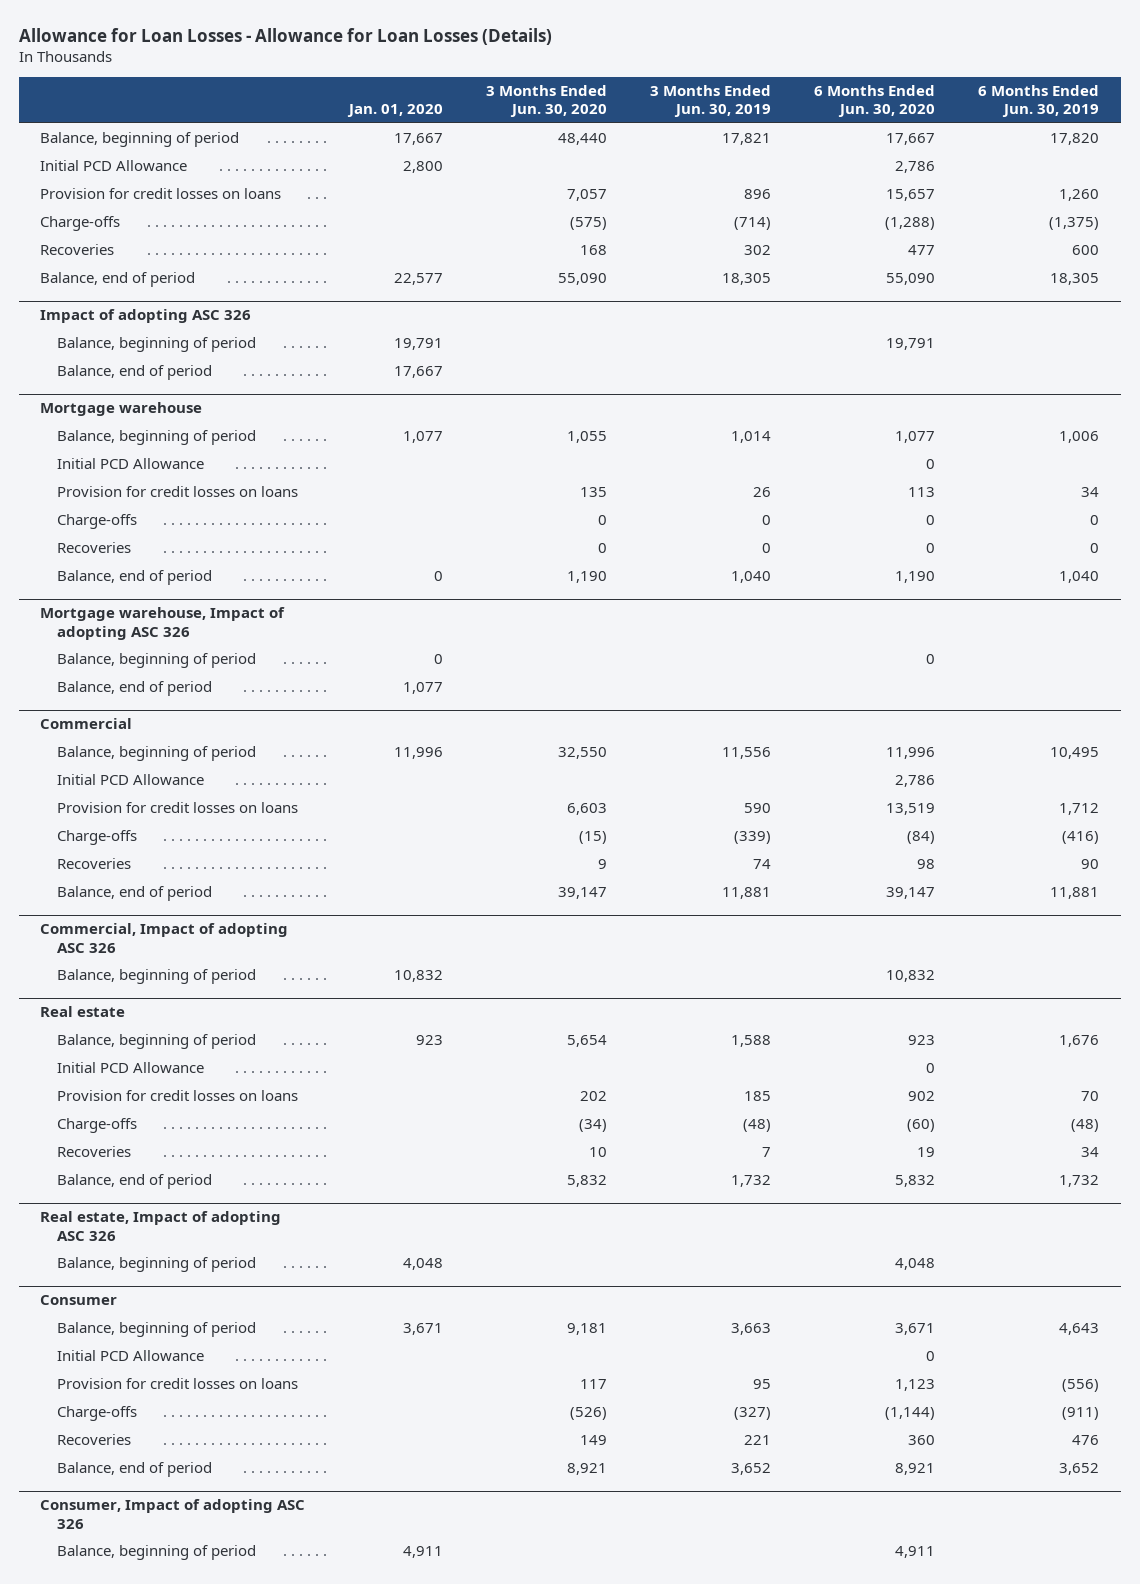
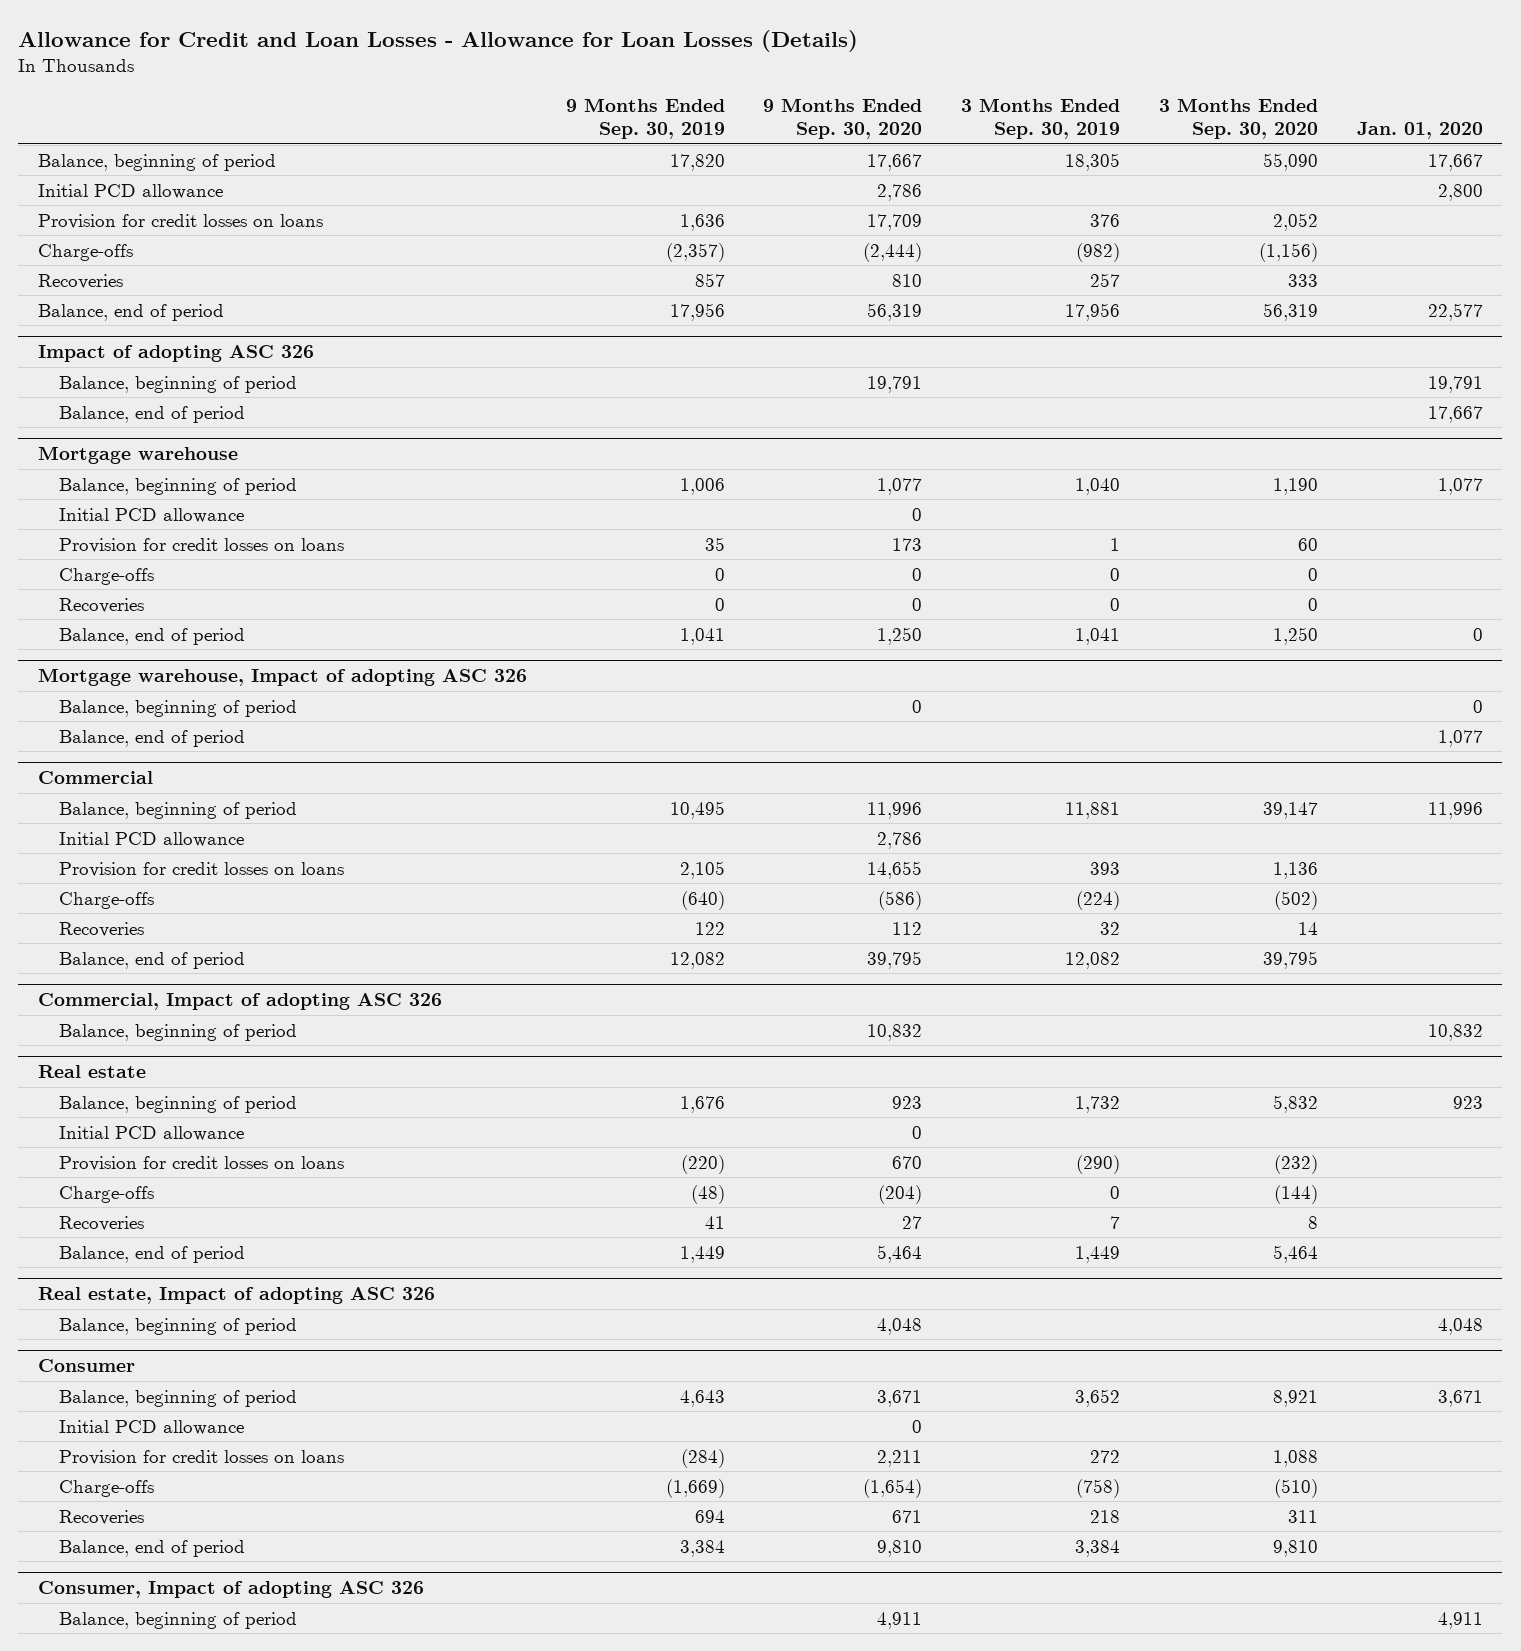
[18,27,552,45] Allowance for Loan Losses - Allowance for Loan Losses (Details) -> [18,29,859,52] Allowance for Credit and Loan Losses - Allowance for Loan Losses (Details)
[485,84,607,118] 3 Months Ended Jun. 30, 2020 -> none
[649,84,771,118] 3 Months Ended Jun. 30, 2019 -> none
[814,84,936,118] 6 Months Ended Jun. 30, 2020 -> none
[978,84,1100,118] 6 Months Ended Jun. 30, 2019 -> none
none -> [565,98,725,139] 9 Months Ended Sep. 30, 2019
none -> [763,98,923,139] 9 Months Ended Sep. 30, 2020
none -> [961,98,1121,139] 3 Months Ended Sep. 30, 2019
none -> [1159,98,1319,139] 3 Months Ended Sep. 30, 2020
[40,160,188,172] Initial PCD Allowance -> [37,183,223,199] Initial PCD allowance
[57,458,205,470] Initial PCD Allowance -> [58,507,244,523] Initial PCD allowance
[57,774,205,786] Initial PCD Allowance -> [58,831,244,847] Initial PCD allowance
[57,1062,205,1074] Initial PCD Allowance -> [58,1125,244,1141] Initial PCD allowance
[57,1350,205,1362] Initial PCD Allowance -> [58,1419,244,1435] Initial PCD allowance

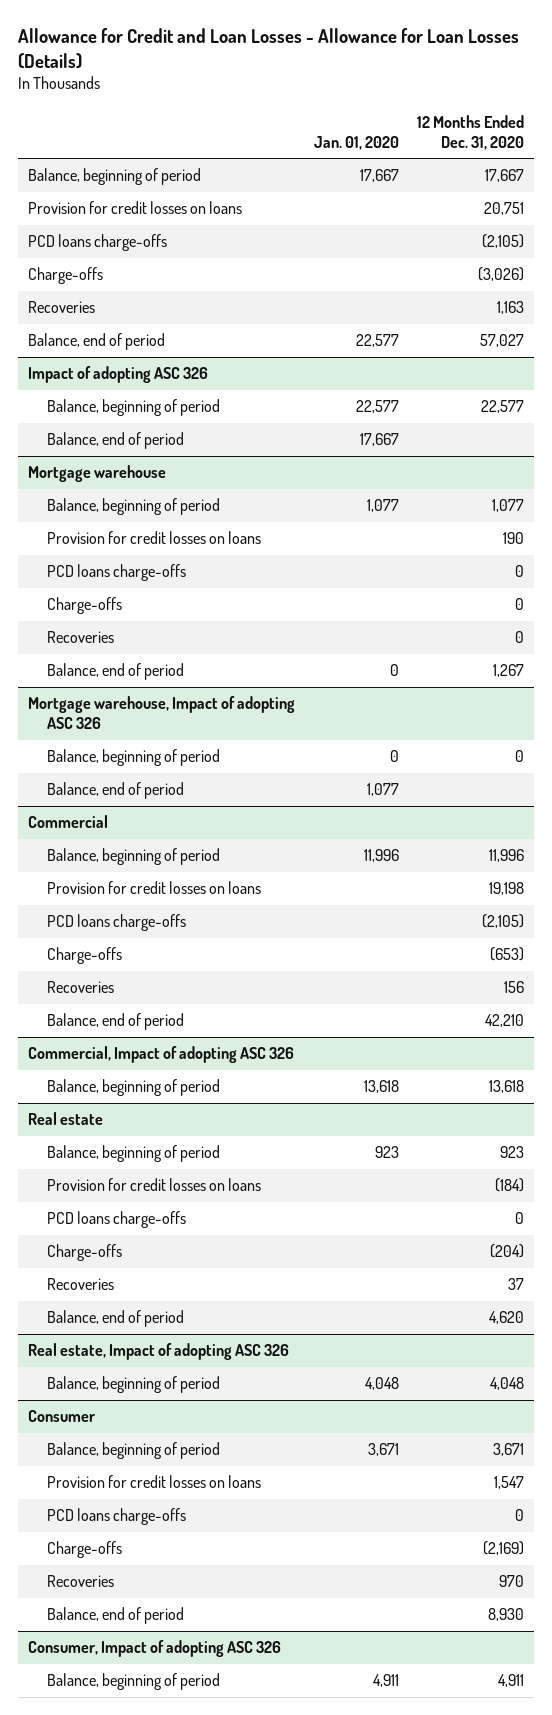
[565,98,725,139] 9 Months Ended Sep. 30, 2019 -> none
[763,98,923,139] 9 Months Ended Sep. 30, 2020 -> none
[961,98,1121,139] 3 Months Ended Sep. 30, 2019 -> none
[1159,98,1319,139] 3 Months Ended Sep. 30, 2020 -> none
none -> [417,114,525,150] 12 Months Ended Dec. 31, 2020
[37,183,223,199] Initial PCD allowance -> none
none -> [27,234,167,252] PCD loans charge-offs
[1428,375,1484,393] 19,791 -> [355,400,399,414] 22,577
[58,507,244,523] Initial PCD allowance -> none
none -> [47,564,187,582] PCD loans charge-offs
[58,831,244,847] Initial PCD allowance -> none
none -> [47,914,187,932] PCD loans charge-offs
[1428,1023,1484,1041] 10,832 -> [363,1080,399,1094] 13,618
[58,1125,244,1141] Initial PCD allowance -> none
none -> [47,1211,187,1229] PCD loans charge-offs
[58,1419,244,1435] Initial PCD allowance -> none
none -> [47,1508,187,1526] PCD loans charge-offs

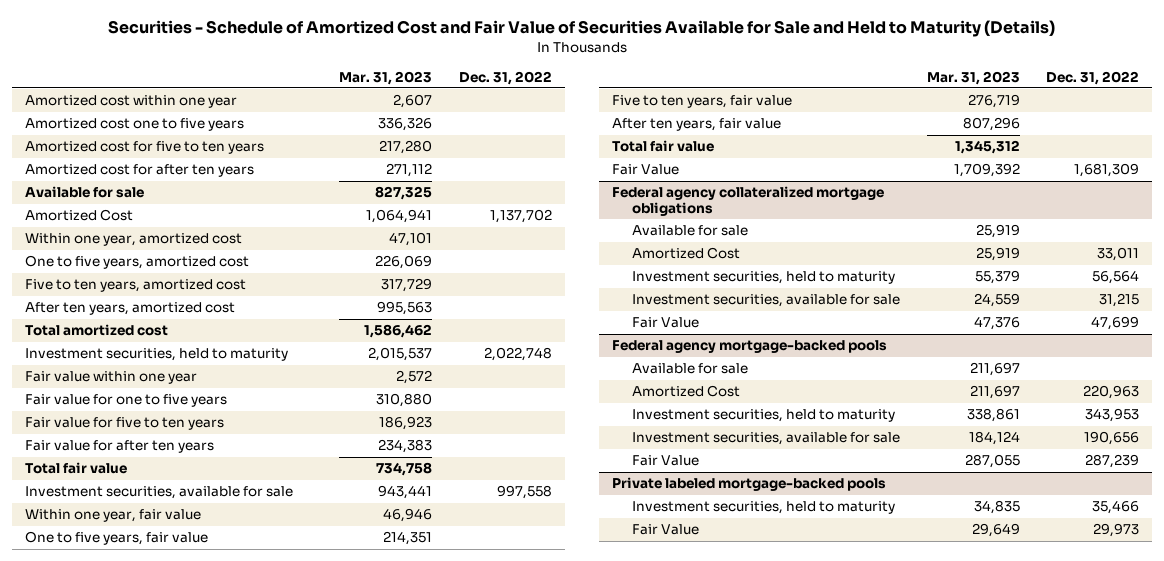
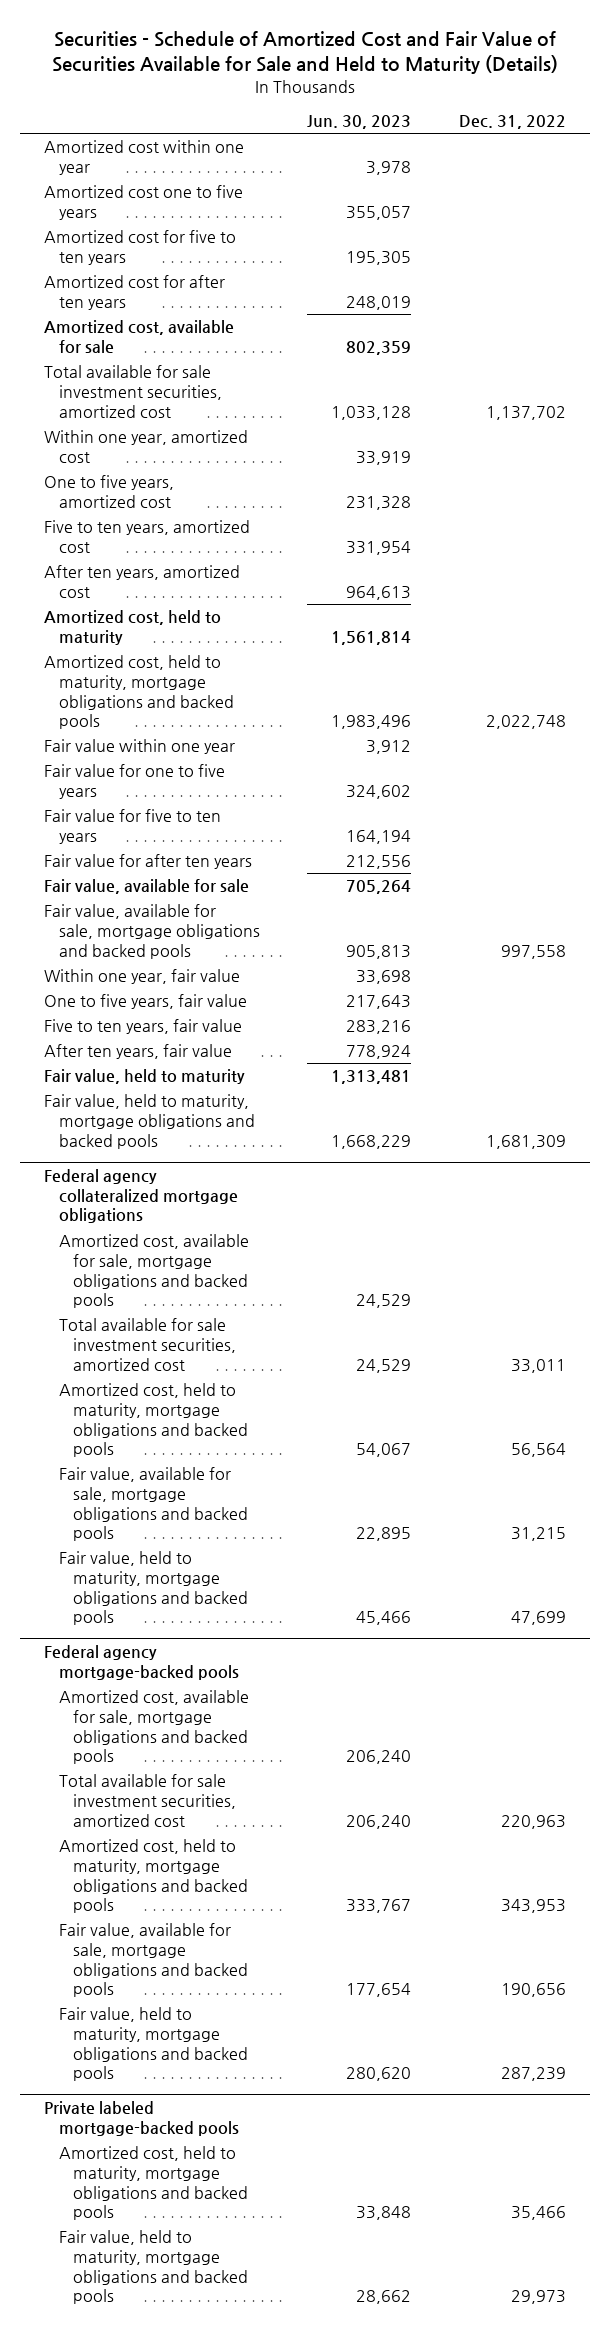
[339,70,433,85] Mar. 31, 2023 -> none
none -> [307,114,412,129] Jun. 30, 2023
[24,186,144,199] Available for sale -> [44,320,235,353] Amortized cost, available for sale
[24,209,133,222] Amortized Cost -> [44,365,222,418] Total available for sale investment securities, amortized cost
[24,324,168,337] Total amortized cost -> [44,610,222,645] Amortized cost, held to maturity
[24,348,288,362] Investment securities, held to maturity -> [44,655,234,730] Amortized cost, held to maturity, mortgage obligations and backed pools
[24,462,127,475] Total fair value -> [44,879,250,895] Fair value, available for sale
[24,486,293,500] Investment securities, available for sale -> [44,904,260,959] Fair value, available for sale, mortgage obligations and backed pools
[612,140,715,153] Total fair value -> [44,1069,246,1085] Fair value, held to maturity
[612,164,680,176] Fair Value -> [44,1094,255,1149] Fair value, held to maturity, mortgage obligations and backed pools
[632,225,749,237] Available for sale -> [58,1234,249,1309] Amortized cost, available for sale, mortgage obligations and backed pools
[632,247,741,260] Amortized Cost -> [58,1318,237,1371] Total available for sale investment securities, amortized cost
[632,271,896,285] Investment securities, held to maturity -> [58,1383,249,1458] Amortized cost, held to maturity, mortgage obligations and backed pools
[632,294,901,308] Investment securities, available for sale -> [58,1467,249,1542] Fair value, available for sale, mortgage obligations and backed pools
[632,317,700,329] Fair Value -> [58,1551,249,1626] Fair value, held to maturity, mortgage obligations and backed pools
[632,363,749,375] Available for sale -> [58,1690,249,1765] Amortized cost, available for sale, mortgage obligations and backed pools
[632,385,741,398] Amortized Cost -> [58,1774,237,1827] Total available for sale investment securities, amortized cost
[632,409,896,423] Investment securities, held to maturity -> [58,1839,249,1914] Amortized cost, held to maturity, mortgage obligations and backed pools
[632,432,901,446] Investment securities, available for sale -> [58,1923,249,1998] Fair value, available for sale, mortgage obligations and backed pools
[632,455,700,467] Fair Value -> [58,2007,249,2082] Fair value, held to maturity, mortgage obligations and backed pools
[632,501,896,515] Investment securities, held to maturity -> [58,2146,249,2221] Amortized cost, held to maturity, mortgage obligations and backed pools
[632,524,700,536] Fair Value -> [58,2230,249,2305] Fair value, held to maturity, mortgage obligations and backed pools

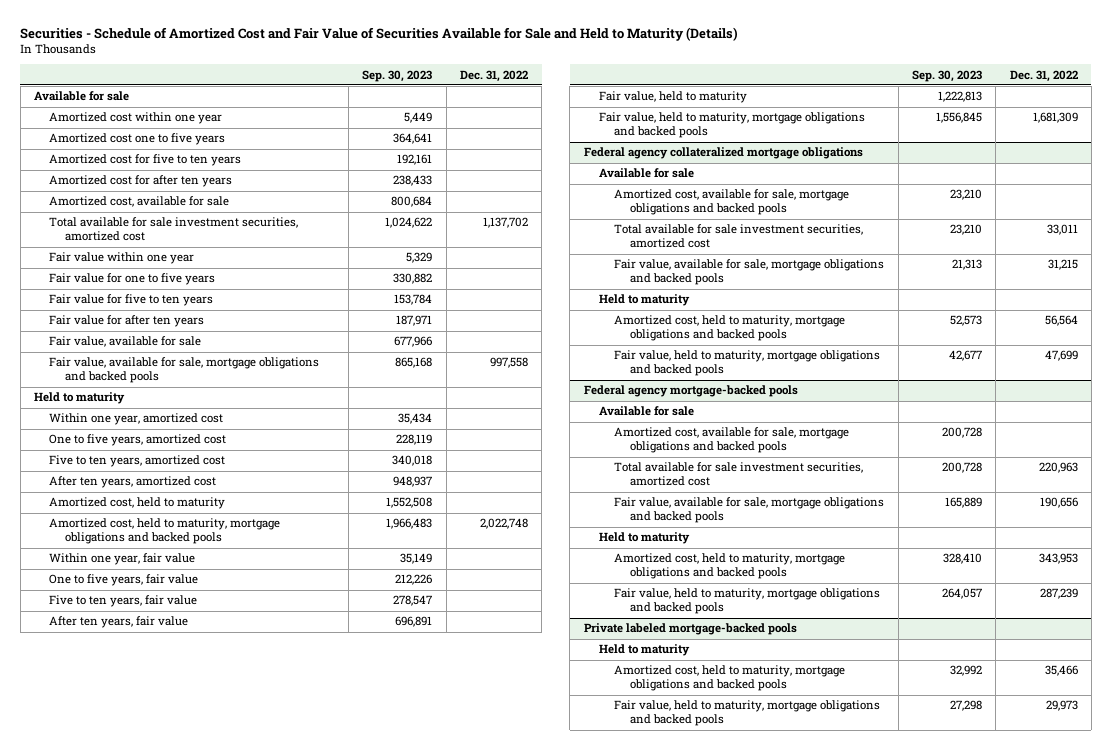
[307,114,412,129] Jun. 30, 2023 -> none
none -> [362,69,433,82] Sep. 30, 2023
none -> [33,91,129,102] Available for sale
none -> [33,392,125,405] Held to maturity
[44,430,249,463] Within one year, amortized cost -> [49,413,224,426] Within one year, amortized cost
[44,475,175,508] One to five years, amortized cost -> [49,434,227,447] One to five years, amortized cost
[44,520,251,553] Five to ten years, amortized cost -> [49,455,226,468] Five to ten years, amortized cost
[44,565,241,598] After ten years, amortized cost -> [49,476,217,489] After ten years, amortized cost
[44,610,222,645] Amortized cost, held to maturity -> [49,497,226,510] Amortized cost, held to maturity
[44,655,234,730] Amortized cost, held to maturity, mortgage obligations and backed pools -> [49,518,281,545] Amortized cost, held to maturity, mortgage obligations and backed pools
none -> [599,168,695,179] Available for sale
none -> [599,294,691,307] Held to maturity
[58,1383,249,1458] Amortized cost, held to maturity, mortgage obligations and backed pools -> [614,315,846,342] Amortized cost, held to maturity, mortgage obligations and backed pools
none -> [599,406,695,417] Available for sale
none -> [599,532,691,545] Held to maturity
[58,1839,249,1914] Amortized cost, held to maturity, mortgage obligations and backed pools -> [614,553,846,580] Amortized cost, held to maturity, mortgage obligations and backed pools
none -> [599,644,691,657] Held to maturity

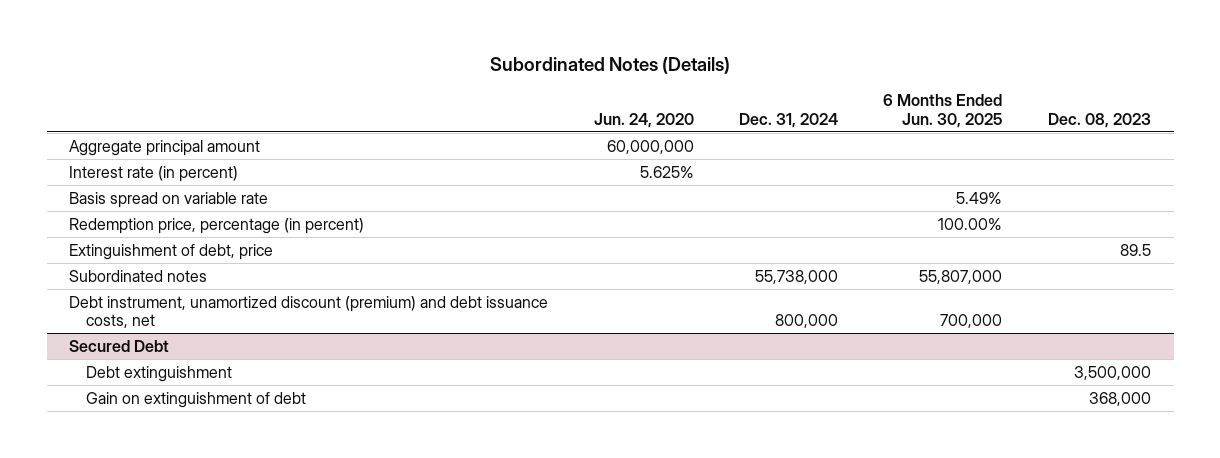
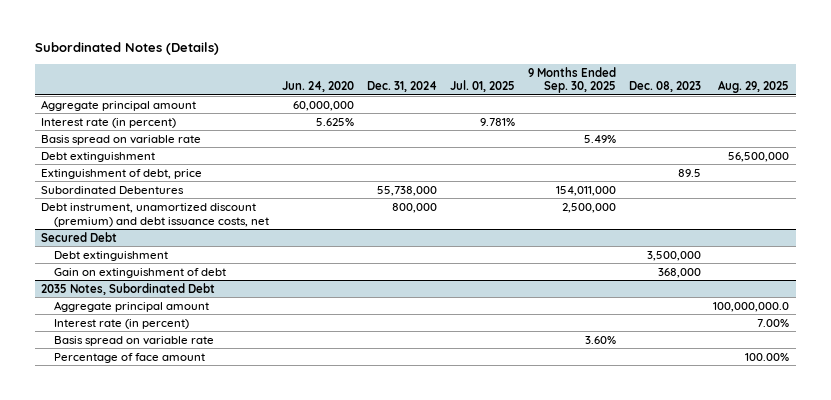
[883,93,1003,128] 6 Months Ended Jun. 30, 2025 -> none
none -> [449,80,515,93] Jul. 01, 2025
none -> [527,66,616,94] 9 Months Ended Sep. 30, 2025
none -> [718,80,790,94] Aug. 29, 2025
[69,217,365,234] Redemption price, percentage (in percent) -> none
none -> [41,151,156,162] Debt extinguishment
[69,269,208,282] Subordinated notes -> [41,185,185,194] Subordinated Debentures
none -> [41,282,216,295] 2035 Notes, Subordinated Debt
none -> [53,300,209,312] Aggregate principal amount
none -> [53,318,189,329] Interest rate (in percent)
none -> [53,335,214,346] Basis spread on variable rate
none -> [53,352,205,363] Percentage of face amount

